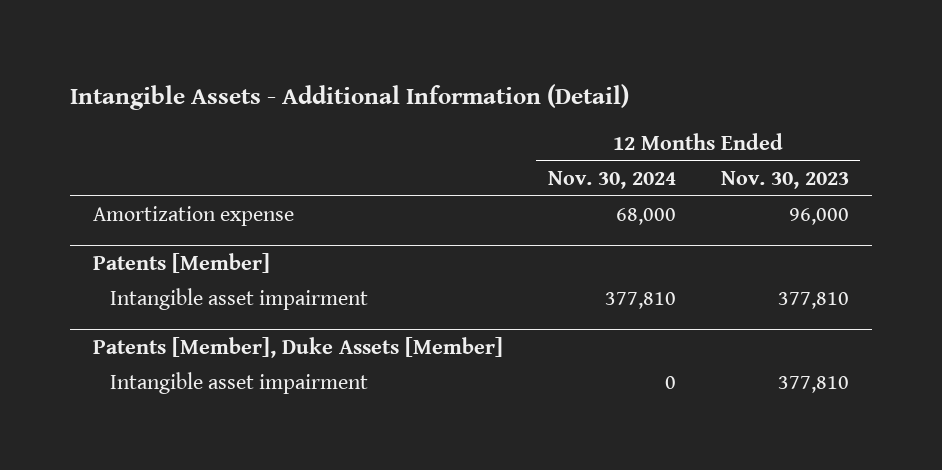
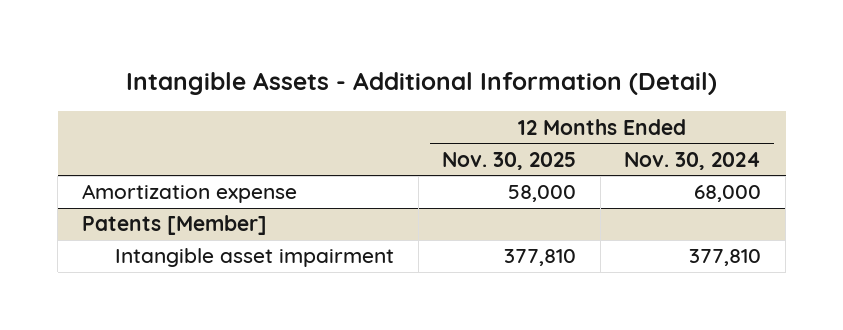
[721,170,850,189] Nov. 30, 2023 -> none
none -> [442,151,577,170] Nov. 30, 2025
[92,336,503,358] Patents [Member], Duke Assets [Member] -> none
[109,372,368,395] Intangible asset impairment -> none

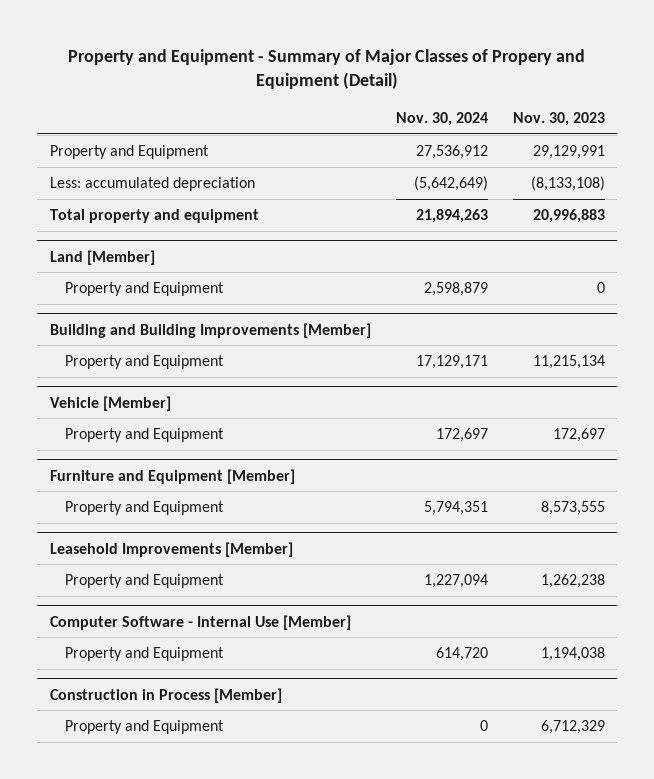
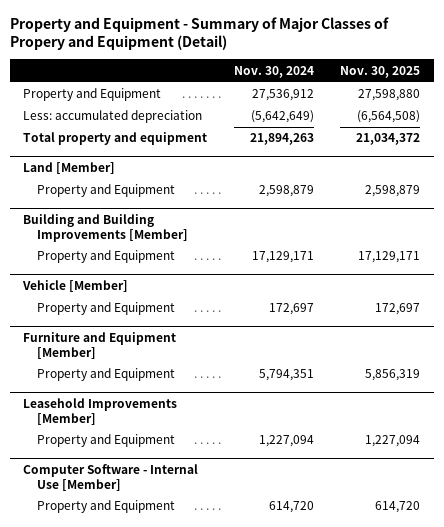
[512,112,605,127] Nov. 30, 2023 -> none
none -> [340,65,421,78] Nov. 30, 2025
[49,687,282,703] Construction in Process [Member] -> none
[64,719,224,734] Property and Equipment -> none

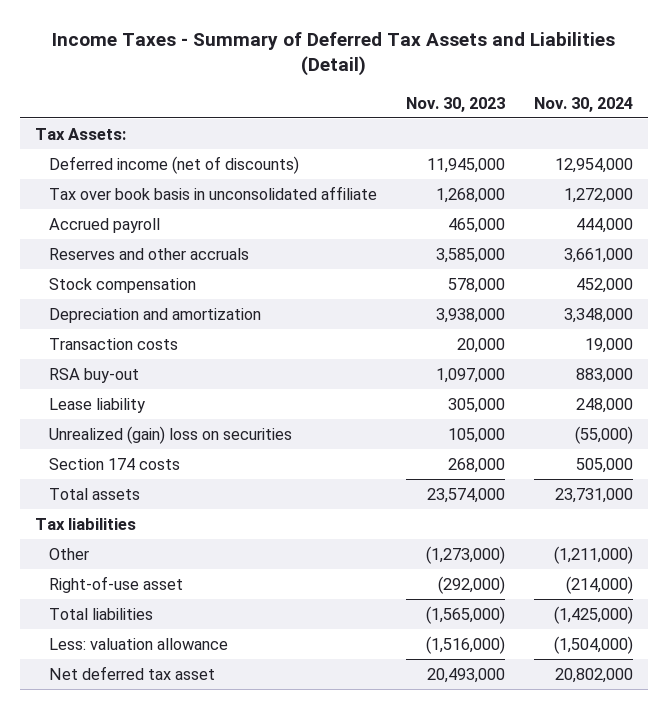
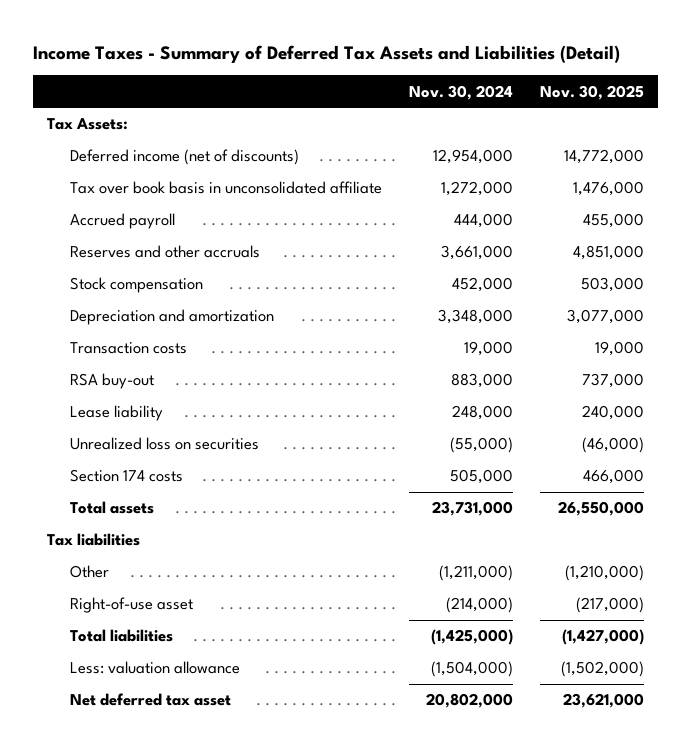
[406,96,506,112] Nov. 30, 2023 -> none
none -> [540,84,645,100] Nov. 30, 2025
[48,425,292,444] Unrealized (gain) loss on securities -> [69,437,259,451] Unrealized loss on securities

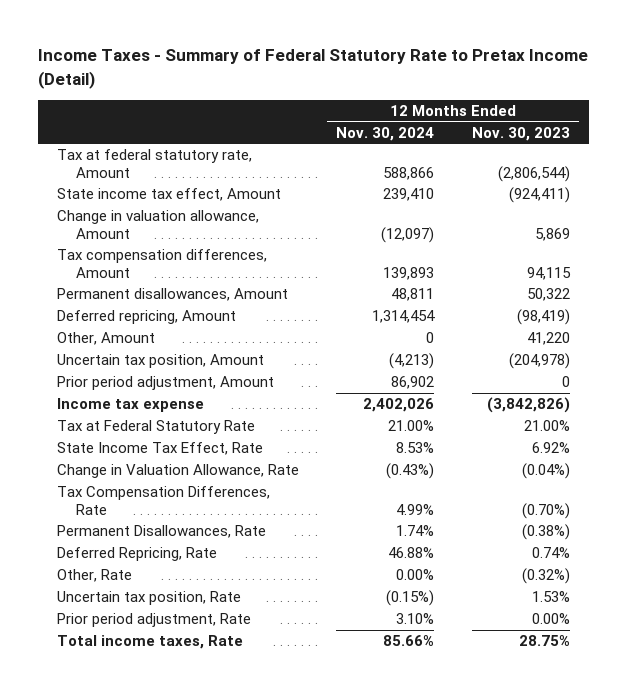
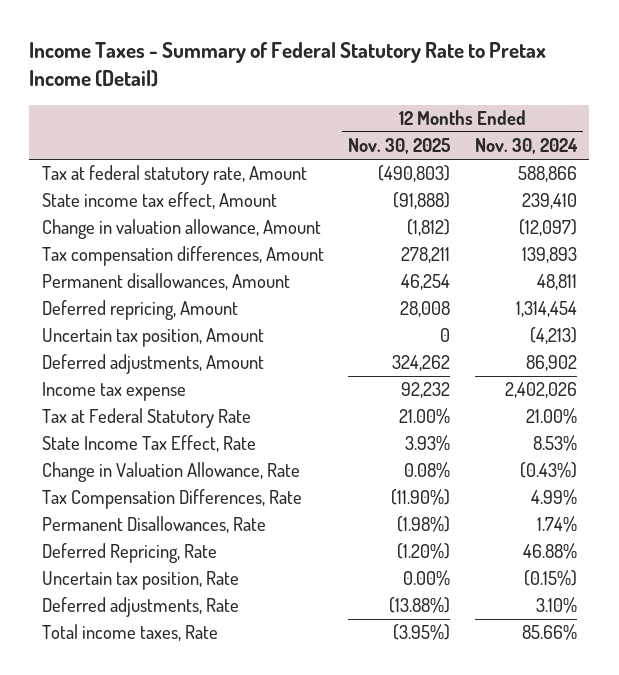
[471,126,570,141] Nov. 30, 2023 -> none
none -> [348,138,451,155] Nov. 30, 2025
[56,332,155,346] Other, Amount -> none
[56,376,274,391] Prior period adjustment, Amount -> [41,354,264,375] Deferred adjustments, Amount
[56,569,132,583] Other, Rate -> none
[56,613,251,628] Prior period adjustment, Rate -> none
none -> [41,597,239,618] Deferred adjustments, Rate

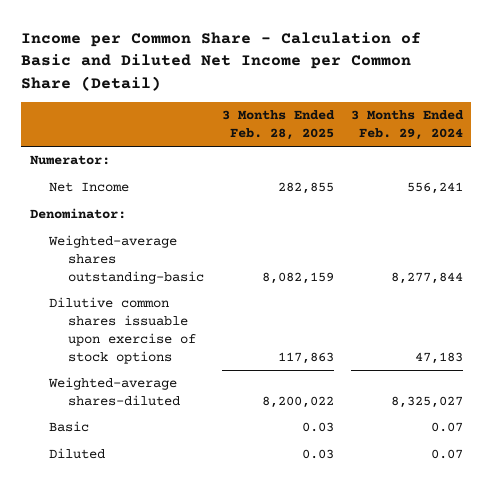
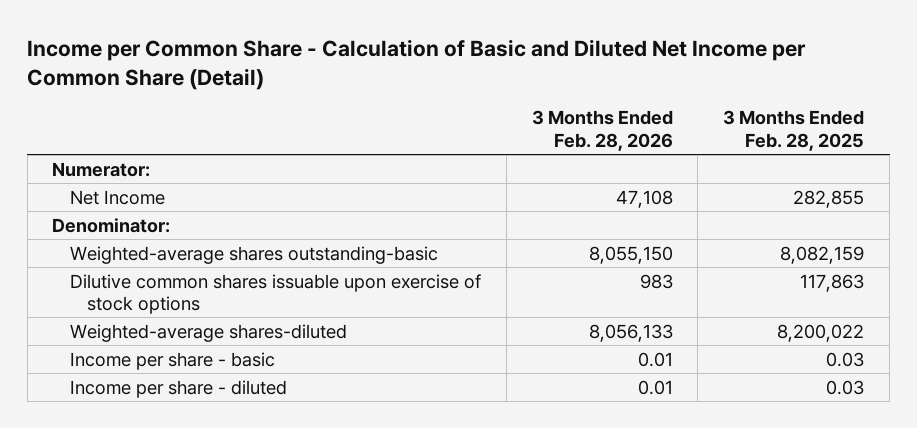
[350,110,464,140] 3 Months Ended Feb. 29, 2024 -> none
none -> [531,110,673,151] 3 Months Ended Feb. 28, 2026
[49,421,90,433] Basic -> [69,351,275,370] Income per share - basic
[49,448,106,460] Diluted -> [69,379,287,398] Income per share - diluted

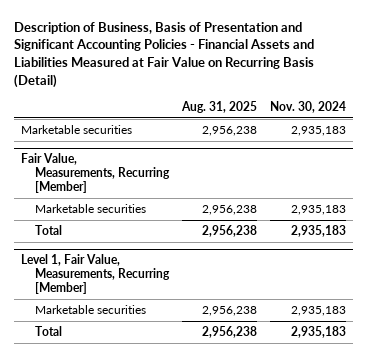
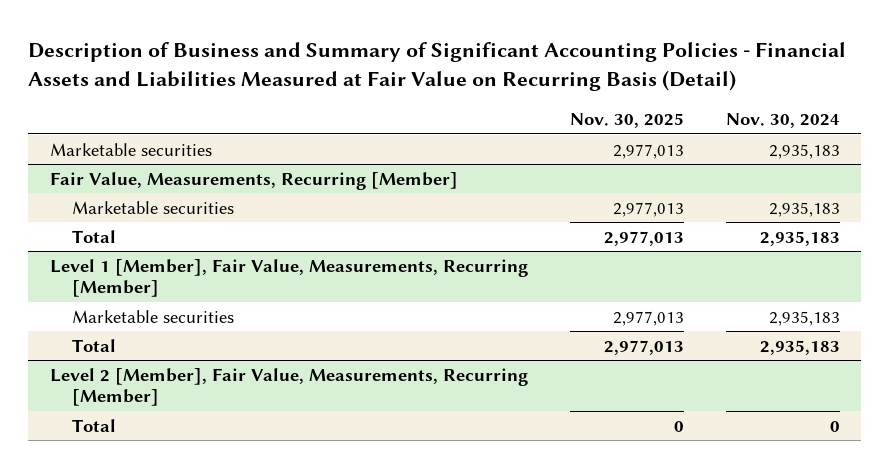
[14,21,315,88] Description of Business, Basis of Presentation and Significant Accounting Policies - Financial Assets and Liabilities Measured at Fair Value on Recurring Basis (Detail) -> [28,42,847,91] Description of Business and Summary of Significant Accounting Policies - Financial Assets and Liabilities Measured at Fair Value on Recurring Basis (Detail)
[181,100,258,113] Aug. 31, 2025 -> none
none -> [569,113,684,129] Nov. 30, 2025
[20,254,171,295] Level 1, Fair Value, Measurements, Recurring [Member] -> [49,258,528,297] Level 1 [Member], Fair Value, Measurements, Recurring [Member]
none -> [49,367,528,406] Level 2 [Member], Fair Value, Measurements, Recurring [Member]
none -> [71,418,116,432] Total

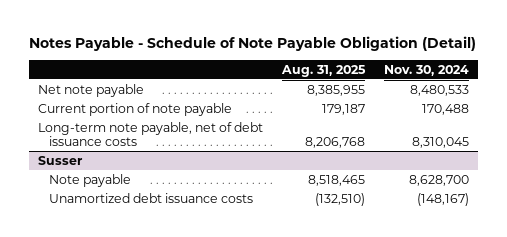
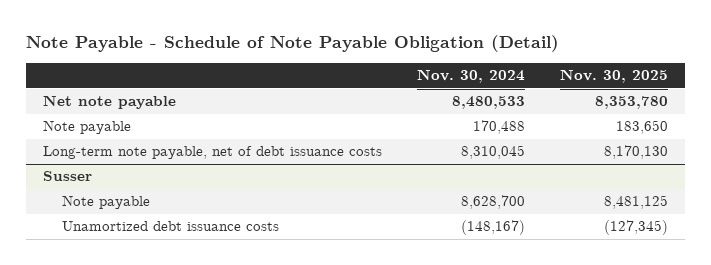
[28,35,476,51] Notes Payable - Schedule of Note Payable Obligation (Detail) -> [25,35,559,53] Note Payable - Schedule of Note Payable Obligation (Detail)
[280,64,366,77] Aug. 31, 2025 -> none
none -> [559,69,668,84] Nov. 30, 2025
[38,102,233,116] Current portion of note payable -> [43,120,132,135] Note payable

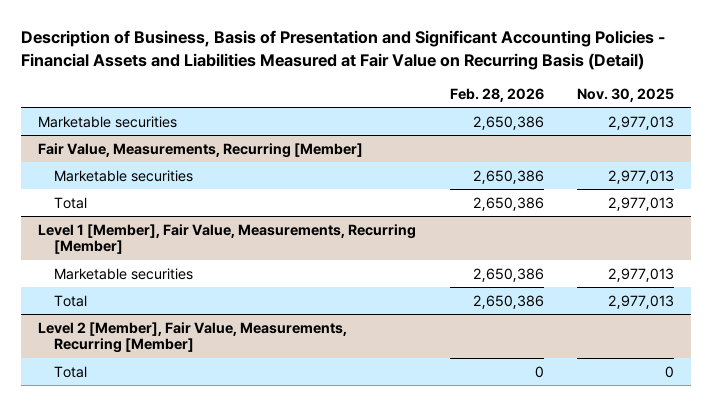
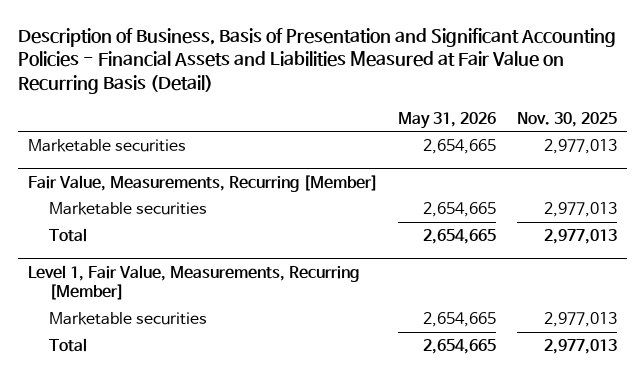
[449,87,544,102] Feb. 28, 2026 -> none
none -> [398,111,497,129] May 31, 2026
[38,223,417,255] Level 1 [Member], Fair Value, Measurements, Recurring [Member] -> [27,264,359,301] Level 1, Fair Value, Measurements, Recurring [Member]
[38,321,348,354] Level 2 [Member], Fair Value, Measurements, Recurring [Member] -> none
[54,365,88,378] Total -> none

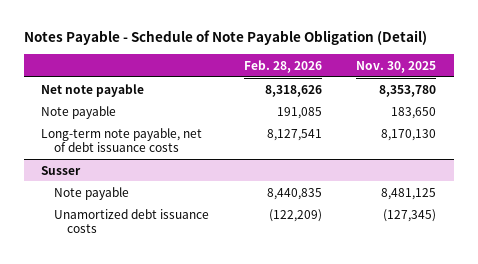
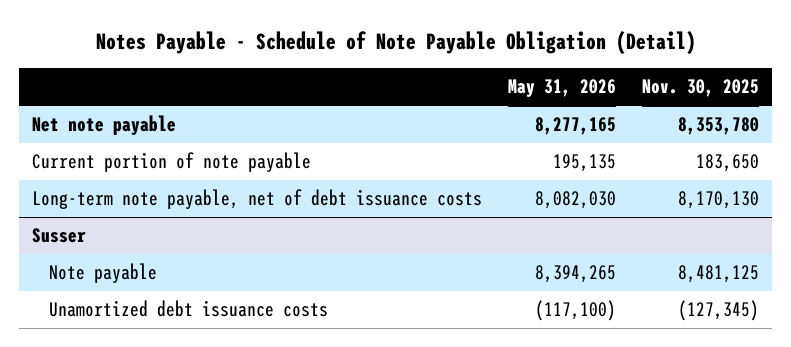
[243,59,322,73] Feb. 28, 2026 -> none
none -> [508,79,617,98] May 31, 2026
[41,105,117,119] Note payable -> [31,152,311,173] Current portion of note payable

